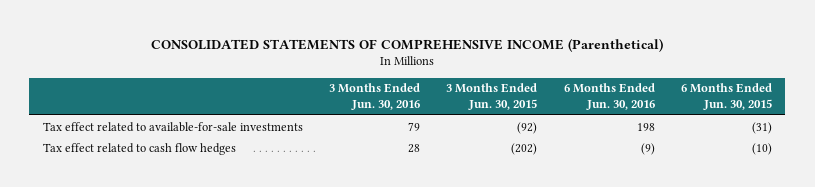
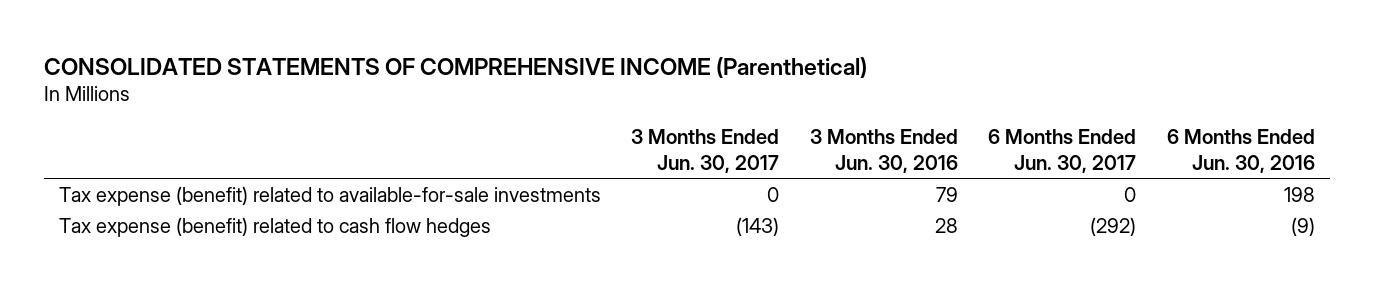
[446,83,538,111] 3 Months Ended Jun. 30, 2015 -> none
[681,83,773,111] 6 Months Ended Jun. 30, 2015 -> none
none -> [631,129,780,173] 3 Months Ended Jun. 30, 2017
none -> [988,129,1137,173] 6 Months Ended Jun. 30, 2017
[42,121,303,132] Tax effect related to available-for-sale investments -> [58,185,601,206] Tax expense (benefit) related to available-for-sale investments
[42,142,236,155] Tax effect related to cash flow hedges -> [58,216,491,237] Tax expense (benefit) related to cash flow hedges

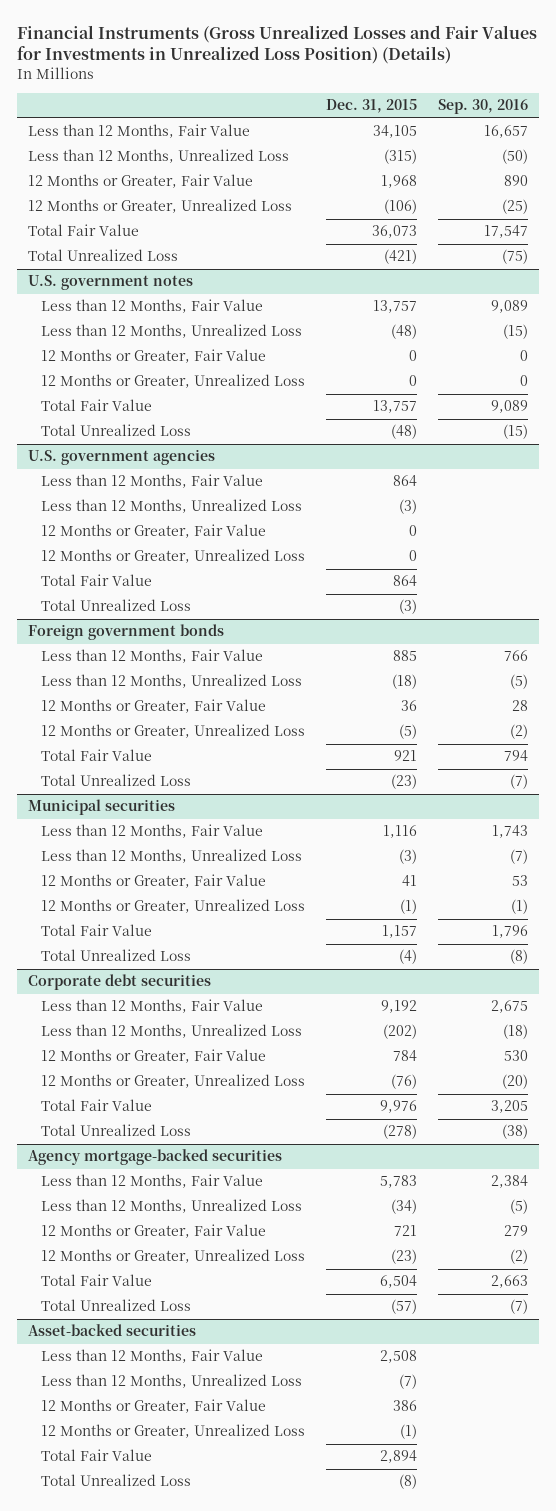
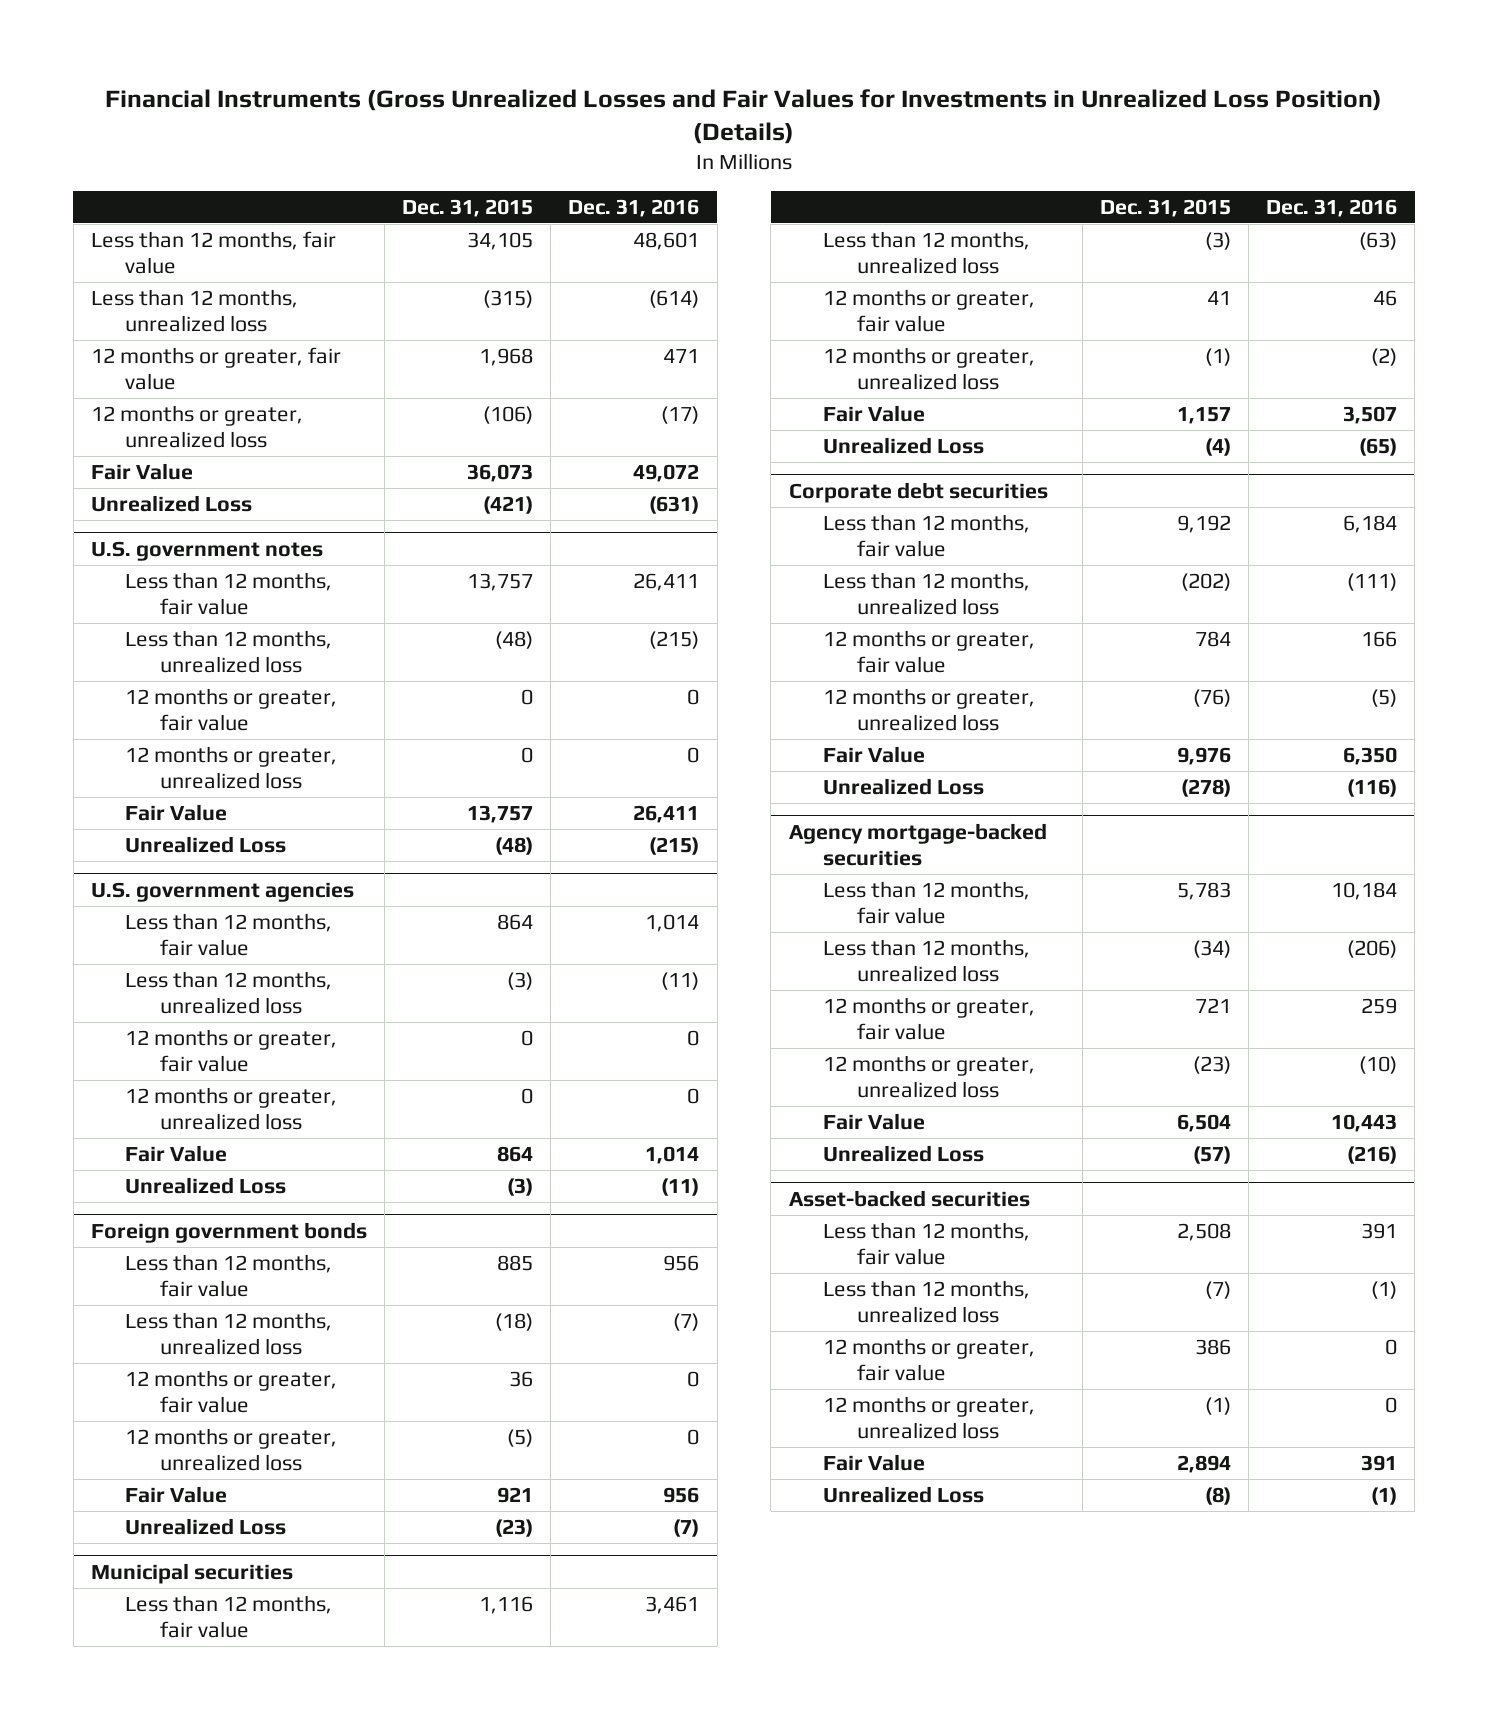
[438,99,529,115] Sep. 30, 2016 -> none
none -> [568,198,700,217] Dec. 31, 2016
[27,124,250,139] Less than 12 Months, Fair Value -> [90,230,336,274] Less than 12 months, fair value
[27,149,289,164] Less than 12 Months, Unrealized Loss -> [90,288,298,332] Less than 12 months, unrealized loss
[27,174,253,189] 12 Months or Greater, Fair Value -> [90,346,341,390] 12 months or greater, fair value
[27,199,292,214] 12 Months or Greater, Unrealized Loss -> [90,404,303,448] 12 months or greater, unrealized loss
[27,224,139,237] Total Fair Value -> [90,462,193,480] Fair Value
[27,249,178,262] Total Unrealized Loss -> [90,494,252,512] Unrealized Loss
[41,299,264,314] Less than 12 Months, Fair Value -> [125,571,333,615] Less than 12 months, fair value
[41,324,303,339] Less than 12 Months, Unrealized Loss -> [125,629,333,673] Less than 12 months, unrealized loss
[41,349,267,364] 12 Months or Greater, Fair Value -> [125,687,338,731] 12 months or greater, fair value
[41,374,306,389] 12 Months or Greater, Unrealized Loss -> [125,745,338,789] 12 months or greater, unrealized loss
[41,399,153,412] Total Fair Value -> [125,803,228,821] Fair Value
[41,424,192,437] Total Unrealized Loss -> [125,835,287,853] Unrealized Loss
[41,474,264,489] Less than 12 Months, Fair Value -> [125,912,333,956] Less than 12 months, fair value
[41,499,303,514] Less than 12 Months, Unrealized Loss -> [125,970,333,1014] Less than 12 months, unrealized loss
[41,524,267,539] 12 Months or Greater, Fair Value -> [125,1028,338,1072] 12 months or greater, fair value
[41,549,306,564] 12 Months or Greater, Unrealized Loss -> [125,1086,338,1130] 12 months or greater, unrealized loss
[41,574,153,587] Total Fair Value -> [125,1144,228,1162] Fair Value
[41,599,192,612] Total Unrealized Loss -> [125,1176,287,1194] Unrealized Loss
[41,649,264,664] Less than 12 Months, Fair Value -> [125,1253,333,1297] Less than 12 months, fair value
[41,674,303,689] Less than 12 Months, Unrealized Loss -> [125,1311,333,1355] Less than 12 months, unrealized loss
[41,699,267,714] 12 Months or Greater, Fair Value -> [125,1369,338,1413] 12 months or greater, fair value
[41,724,306,739] 12 Months or Greater, Unrealized Loss -> [125,1427,338,1471] 12 months or greater, unrealized loss
[41,749,153,762] Total Fair Value -> [125,1485,228,1503] Fair Value
[41,774,192,787] Total Unrealized Loss -> [125,1517,287,1535] Unrealized Loss
[41,824,264,839] Less than 12 Months, Fair Value -> [125,1594,333,1638] Less than 12 months, fair value
[41,849,303,864] Less than 12 Months, Unrealized Loss -> [822,230,1030,274] Less than 12 months, unrealized loss
[41,874,267,889] 12 Months or Greater, Fair Value -> [822,288,1035,332] 12 months or greater, fair value
[41,899,306,914] 12 Months or Greater, Unrealized Loss -> [822,346,1035,390] 12 months or greater, unrealized loss
[41,924,153,937] Total Fair Value -> [822,404,925,422] Fair Value
[41,949,192,962] Total Unrealized Loss -> [822,436,984,454] Unrealized Loss
[41,999,264,1014] Less than 12 Months, Fair Value -> [822,513,1030,557] Less than 12 months, fair value
[41,1024,303,1039] Less than 12 Months, Unrealized Loss -> [822,571,1030,615] Less than 12 months, unrealized loss
[41,1049,267,1064] 12 Months or Greater, Fair Value -> [822,629,1035,673] 12 months or greater, fair value
[41,1074,306,1089] 12 Months or Greater, Unrealized Loss -> [822,687,1035,731] 12 months or greater, unrealized loss
[41,1099,153,1112] Total Fair Value -> [822,745,925,763] Fair Value
[41,1124,192,1137] Total Unrealized Loss -> [822,777,984,795] Unrealized Loss
[41,1174,264,1189] Less than 12 Months, Fair Value -> [822,880,1030,924] Less than 12 months, fair value
[41,1199,303,1214] Less than 12 Months, Unrealized Loss -> [822,938,1030,982] Less than 12 months, unrealized loss
[41,1224,267,1239] 12 Months or Greater, Fair Value -> [822,996,1035,1040] 12 months or greater, fair value
[41,1249,306,1264] 12 Months or Greater, Unrealized Loss -> [822,1054,1035,1098] 12 months or greater, unrealized loss
[41,1274,153,1287] Total Fair Value -> [822,1112,925,1130] Fair Value
[41,1299,192,1312] Total Unrealized Loss -> [822,1144,984,1162] Unrealized Loss
[41,1349,264,1364] Less than 12 Months, Fair Value -> [822,1221,1030,1265] Less than 12 months, fair value
[41,1374,303,1389] Less than 12 Months, Unrealized Loss -> [822,1279,1030,1323] Less than 12 months, unrealized loss
[41,1399,267,1414] 12 Months or Greater, Fair Value -> [822,1337,1035,1381] 12 months or greater, fair value
[41,1424,306,1439] 12 Months or Greater, Unrealized Loss -> [822,1395,1035,1439] 12 months or greater, unrealized loss
[41,1449,153,1462] Total Fair Value -> [822,1453,925,1471] Fair Value
[41,1474,192,1487] Total Unrealized Loss -> [822,1485,984,1503] Unrealized Loss

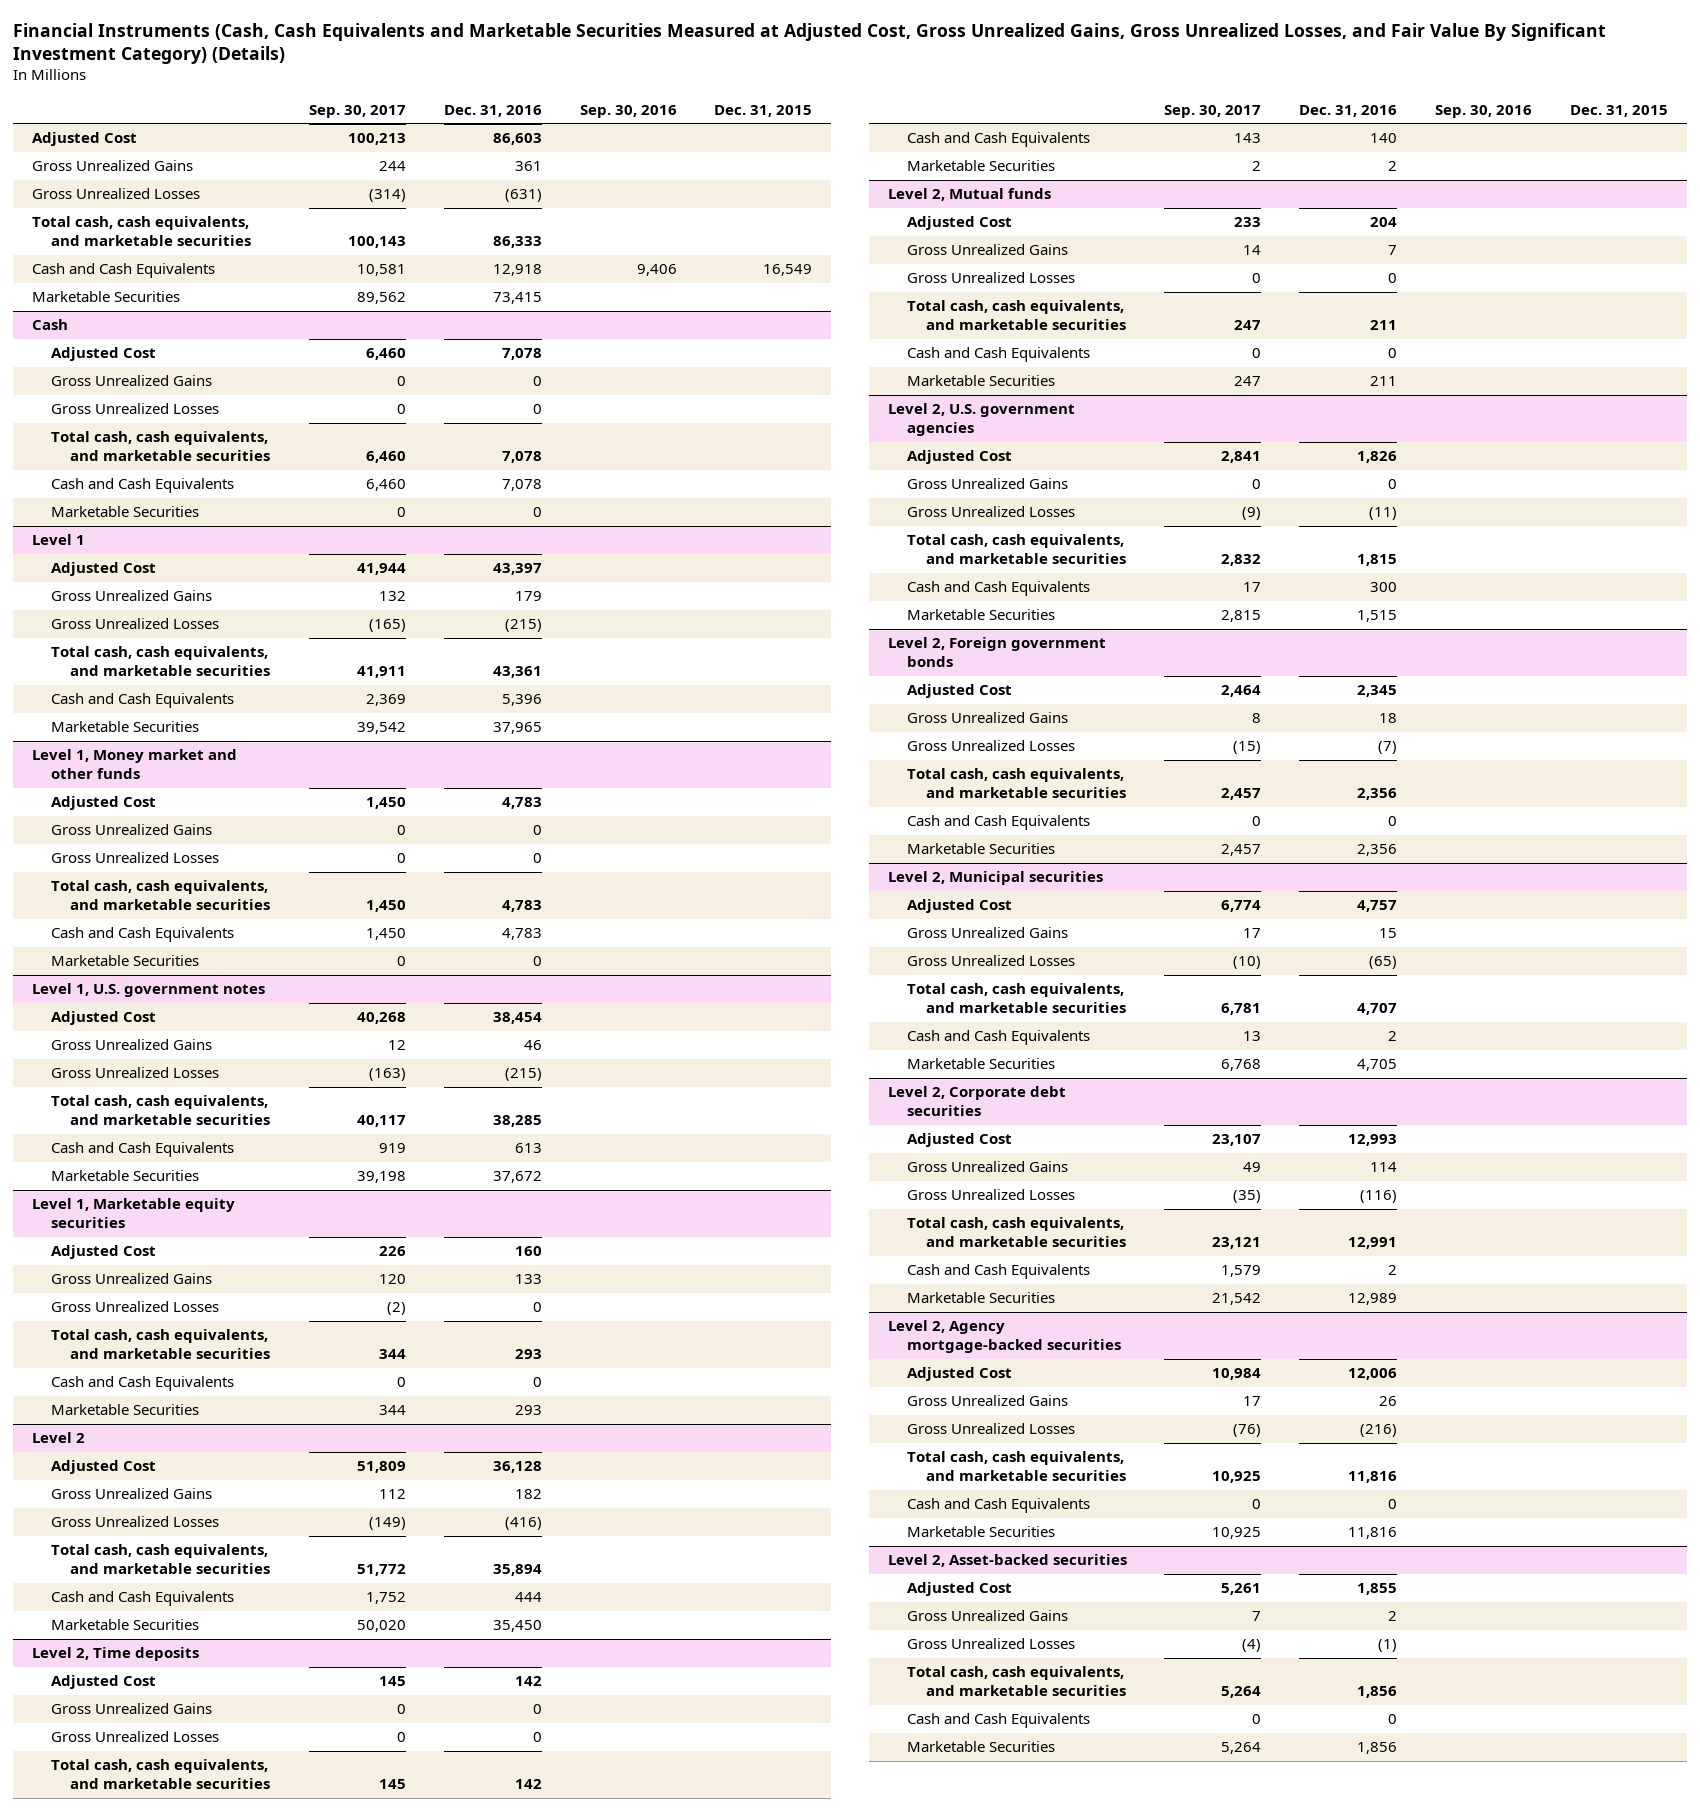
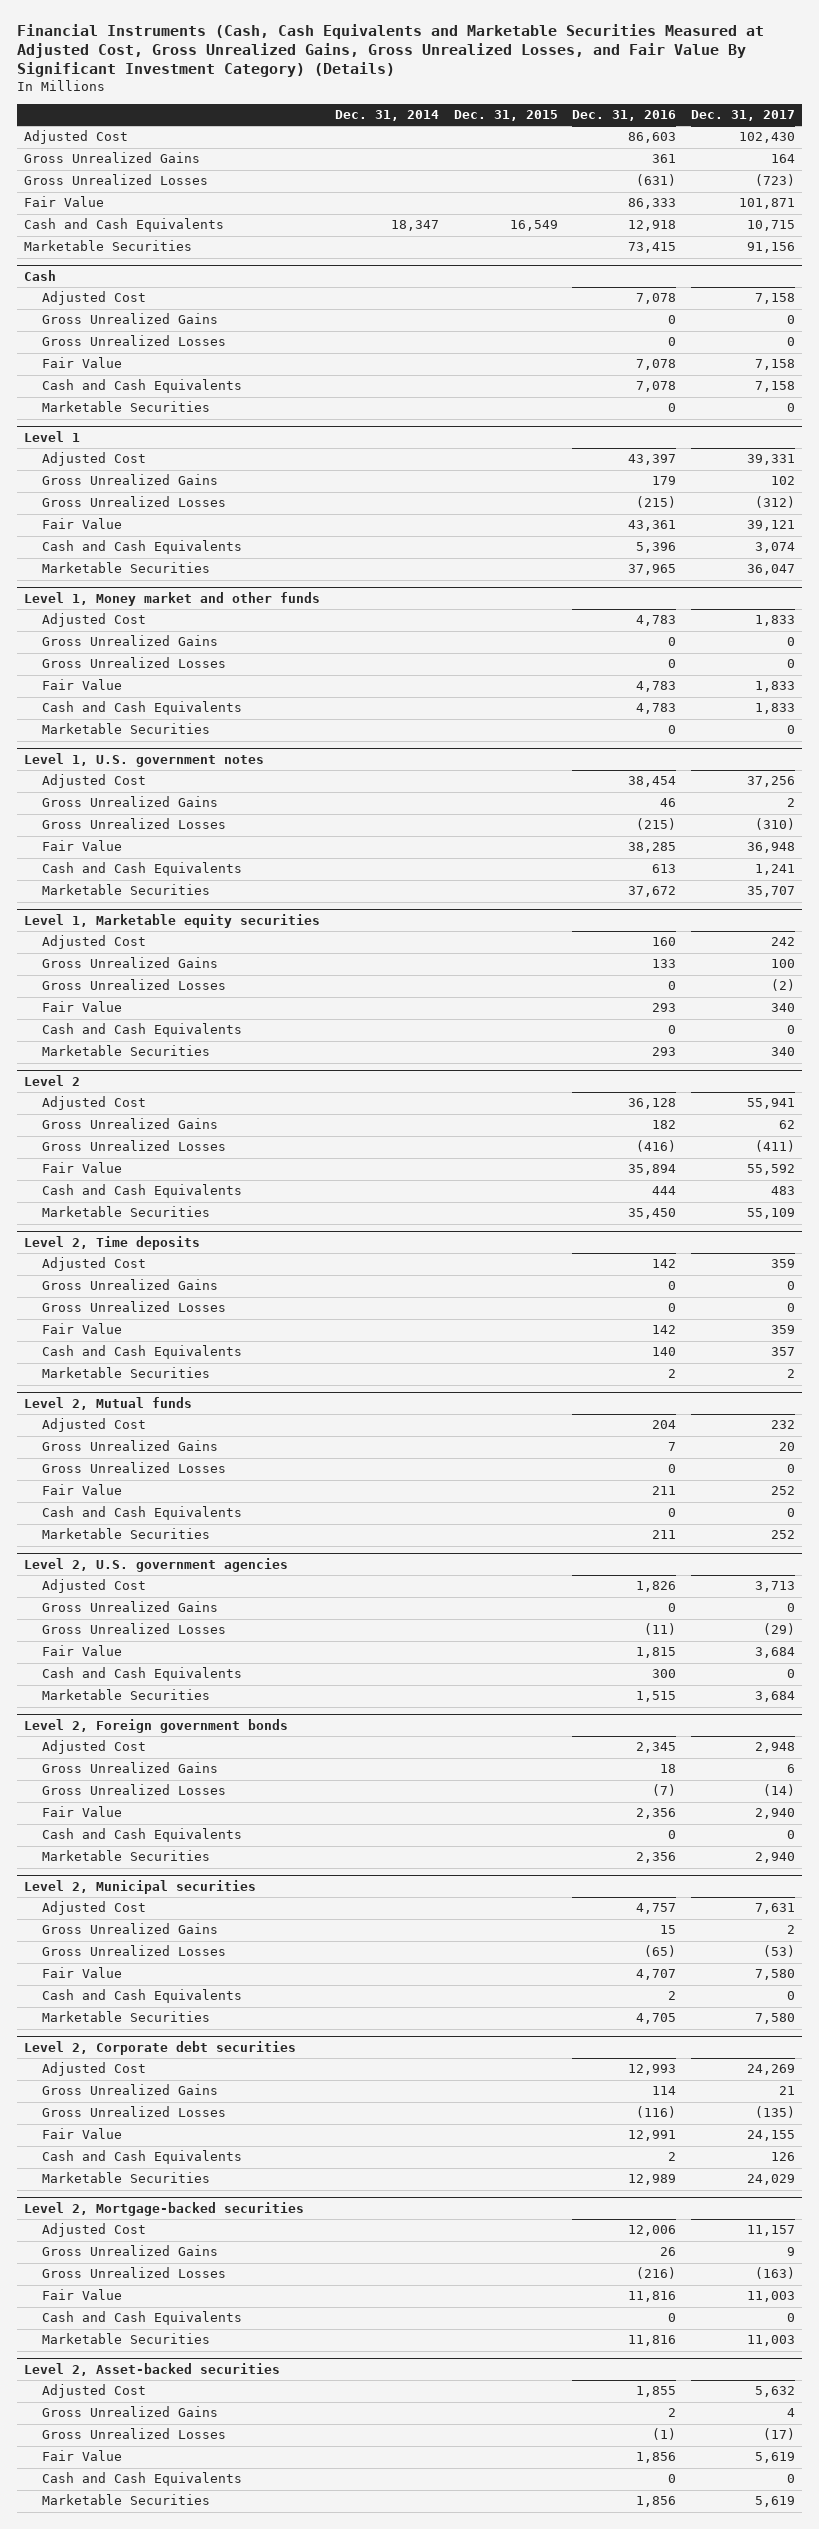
[309,104,407,118] Sep. 30, 2017 -> none
[579,104,677,118] Sep. 30, 2016 -> none
none -> [334,109,439,121] Dec. 31, 2014
none -> [691,109,796,121] Dec. 31, 2017
[32,216,252,246] Total cash, cash equivalents, and marketable securities -> [24,196,105,208] Fair Value
[51,431,271,461] Total cash, cash equivalents, and marketable securities -> [42,357,123,369] Fair Value
[51,646,271,676] Total cash, cash equivalents, and marketable securities -> [42,518,123,530] Fair Value
[51,880,271,910] Total cash, cash equivalents, and marketable securities -> [42,679,123,691] Fair Value
[51,1095,271,1125] Total cash, cash equivalents, and marketable securities -> [42,840,123,852] Fair Value
[51,1329,271,1359] Total cash, cash equivalents, and marketable securities -> [42,1001,123,1013] Fair Value
[51,1544,271,1574] Total cash, cash equivalents, and marketable securities -> [42,1162,123,1174] Fair Value
[51,1759,271,1789] Total cash, cash equivalents, and marketable securities -> [42,1323,123,1335] Fair Value
[906,300,1126,330] Total cash, cash equivalents, and marketable securities -> [42,1484,123,1496] Fair Value
[906,534,1126,564] Total cash, cash equivalents, and marketable securities -> [42,1645,123,1657] Fair Value
[906,768,1126,798] Total cash, cash equivalents, and marketable securities -> [42,1806,123,1818] Fair Value
[906,983,1126,1013] Total cash, cash equivalents, and marketable securities -> [42,1967,123,1979] Fair Value
[906,1217,1126,1247] Total cash, cash equivalents, and marketable securities -> [42,2128,123,2140] Fair Value
[887,1320,1121,1353] Level 2, Agency mortgage-backed securities -> [24,2202,305,2217] Level 2, Mortgage-backed securities
[906,1451,1126,1481] Total cash, cash equivalents, and marketable securities -> [42,2289,123,2301] Fair Value
[906,1666,1126,1696] Total cash, cash equivalents, and marketable securities -> [42,2450,123,2462] Fair Value

